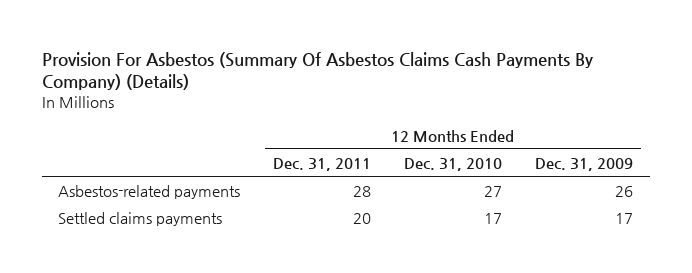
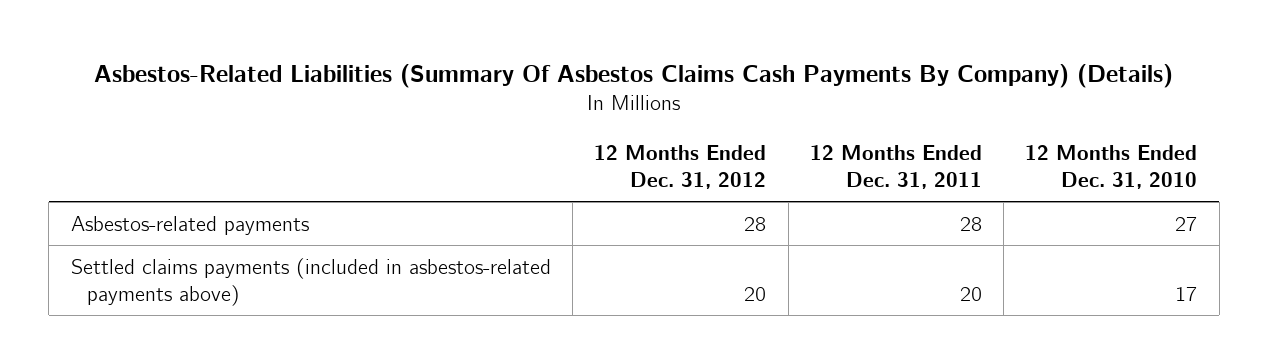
[41,51,593,91] Provision For Asbestos (Summary Of Asbestos Claims Cash Payments By Company) (Details) -> [94,63,1174,88] Asbestos-Related Liabilities (Summary Of Asbestos Claims Cash Payments By Company) (Details)
[535,157,634,171] Dec. 31, 2009 -> none
none -> [594,144,767,189] 12 Months Ended Dec. 31, 2012
[58,211,223,226] Settled claims payments -> [70,257,551,306] Settled claims payments (included in asbestos-related payments above)

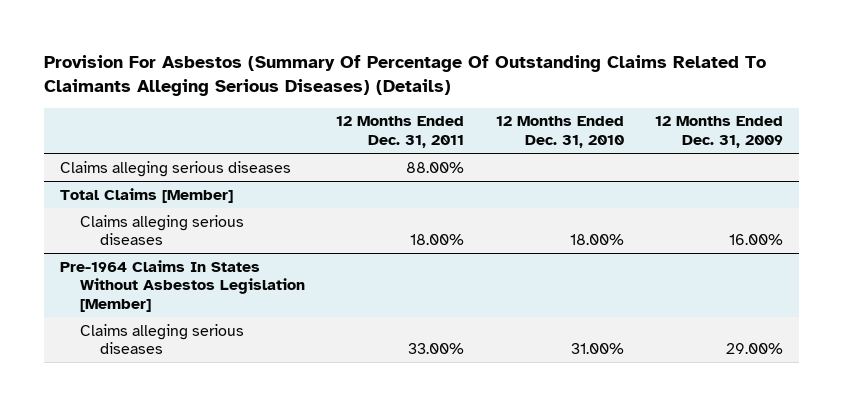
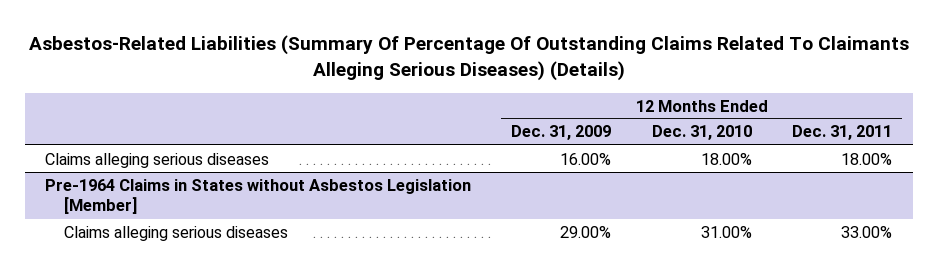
[43,55,766,97] Provision For Asbestos (Summary Of Percentage Of Outstanding Claims Related To Claimants Alleging Serious Diseases) (Details) -> [28,35,909,82] Asbestos-Related Liabilities (Summary Of Percentage Of Outstanding Claims Related To Claimants Alleging Serious Diseases) (Details)
[59,160,291,177] Claims alleging serious diseases -> none
[59,187,233,203] Total Claims [Member] -> none
[59,259,306,312] Pre-1964 Claims In States Without Asbestos Legislation [Member] -> [44,178,471,215] Pre-1964 Claims in States without Asbestos Legislation [Member]

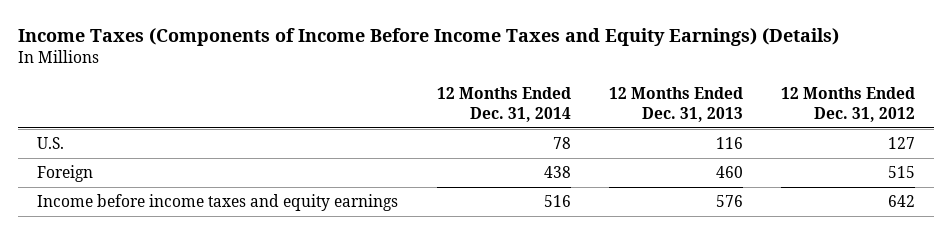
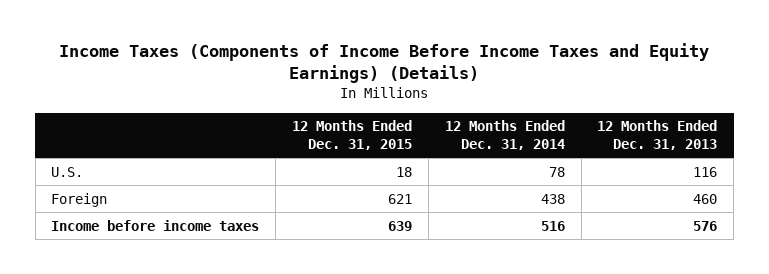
[781,87,916,122] 12 Months Ended Dec. 31, 2012 -> none
none -> [292,120,413,151] 12 Months Ended Dec. 31, 2015
[37,194,399,212] Income before income taxes and equity earnings -> [51,219,260,231] Income before income taxes

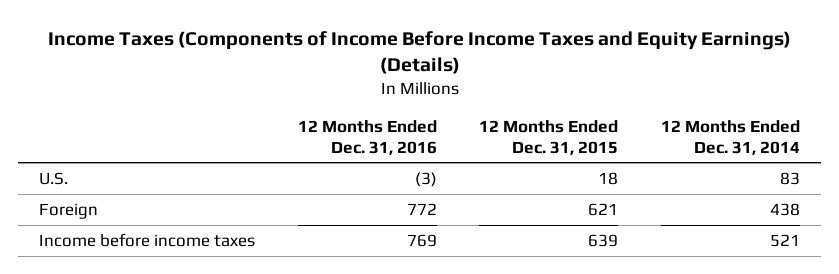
[597,120,718,151] 12 Months Ended Dec. 31, 2013 -> none
none -> [297,119,437,155] 12 Months Ended Dec. 31, 2016
[548,166,565,177] 78 -> [779,171,800,185] 83
[540,220,565,231] 516 -> [769,233,800,247] 521

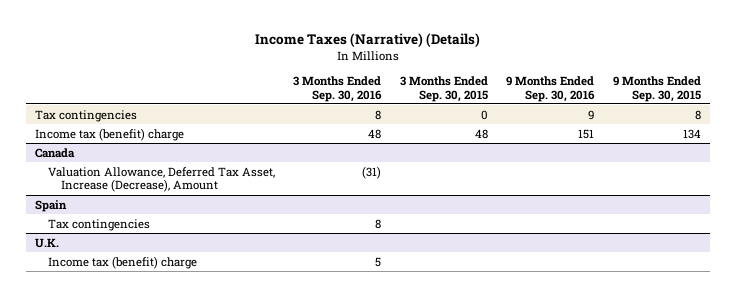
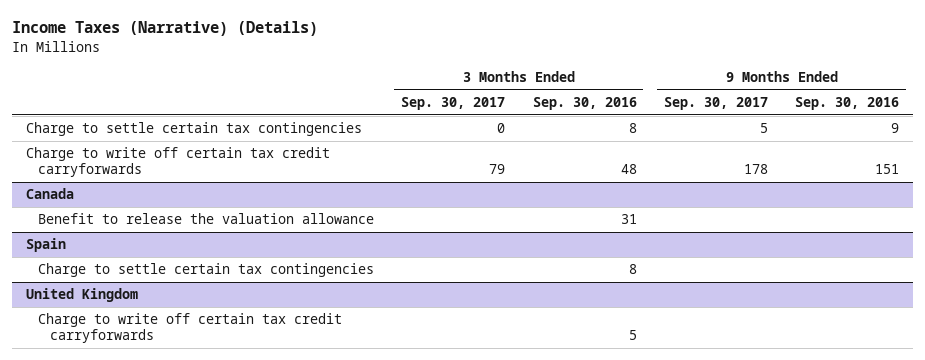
[399,75,488,102] 3 Months Ended Sep. 30, 2015 -> none
[612,75,701,102] 9 Months Ended Sep. 30, 2015 -> none
none -> [401,97,506,111] Sep. 30, 2017
none -> [663,97,768,111] Sep. 30, 2017
[35,109,138,122] Tax contingencies -> [25,122,362,137] Charge to settle certain tax contingencies
[35,127,185,141] Income tax (benefit) charge -> [25,147,330,178] Charge to write off certain tax credit carryforwards
[47,166,275,193] Valuation Allowance, Deferred Tax Asset, Increase (Decrease), Amount -> none
none -> [37,213,374,225] Benefit to release the valuation allowance
[47,218,150,231] Tax contingencies -> [37,263,374,278] Charge to settle certain tax contingencies
[35,237,60,248] U.K. -> [25,288,138,303] United Kingdom
[47,255,197,269] Income tax (benefit) charge -> [37,313,342,344] Charge to write off certain tax credit carryforwards

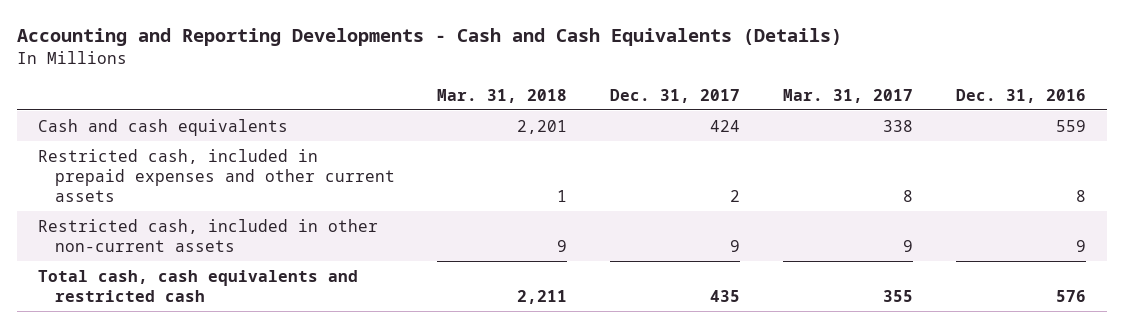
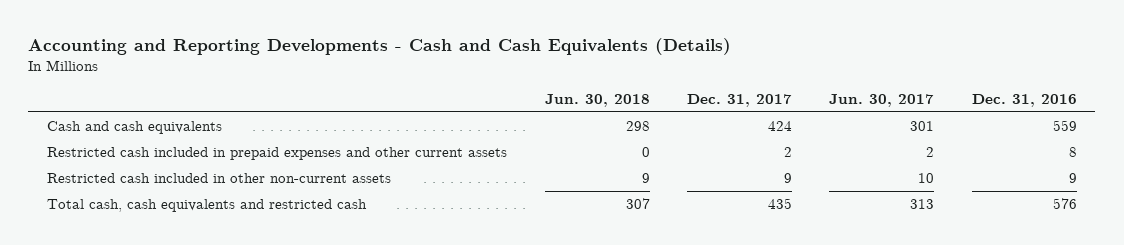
[437,88,568,103] Mar. 31, 2018 -> none
[783,88,914,103] Mar. 31, 2017 -> none
none -> [544,93,650,107] Jun. 30, 2018
none -> [829,93,935,107] Jun. 30, 2017
[37,148,395,202] Restricted cash, included in prepaid expenses and other current assets -> [47,147,508,161] Restricted cash included in prepaid expenses and other current assets
[37,218,378,252] Restricted cash, included in other non-current assets -> [47,173,392,184] Restricted cash included in other non-current assets

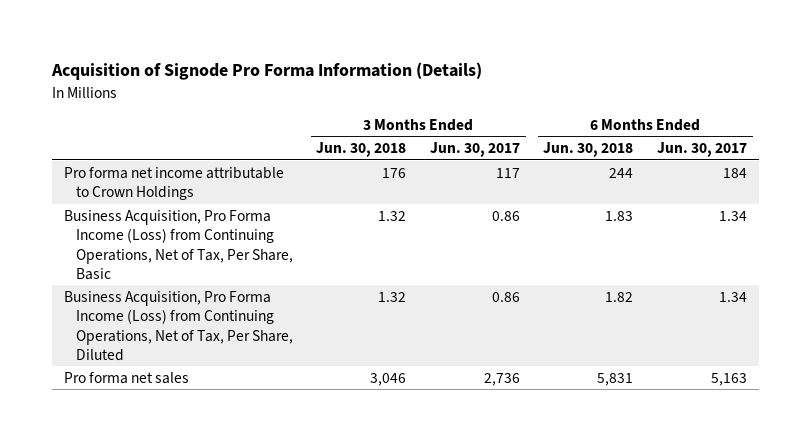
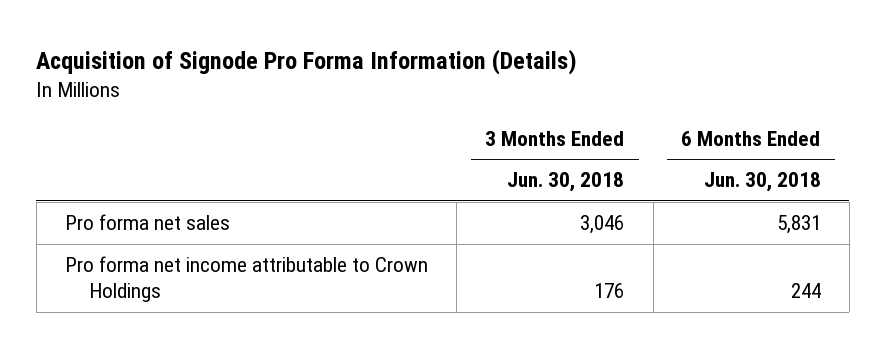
[429,142,520,158] Jun. 30, 2017 -> none
[656,142,747,158] Jun. 30, 2017 -> none
[63,209,293,280] Business Acquisition, Pro Forma Income (Loss) from Continuing Operations, Net of Tax, Per Share, Basic -> none
[63,290,293,361] Business Acquisition, Pro Forma Income (Loss) from Continuing Operations, Net of Tax, Per Share, Diluted -> none
[63,166,284,201] Pro forma net income attributable to Crown Holdings -> [65,256,429,303] Pro forma net income attributable to Crown Holdings

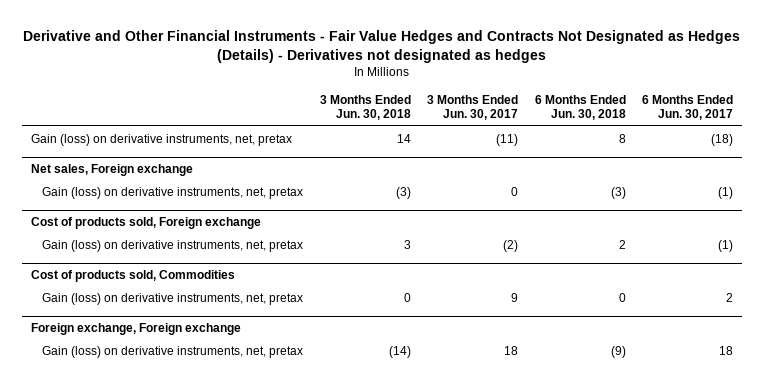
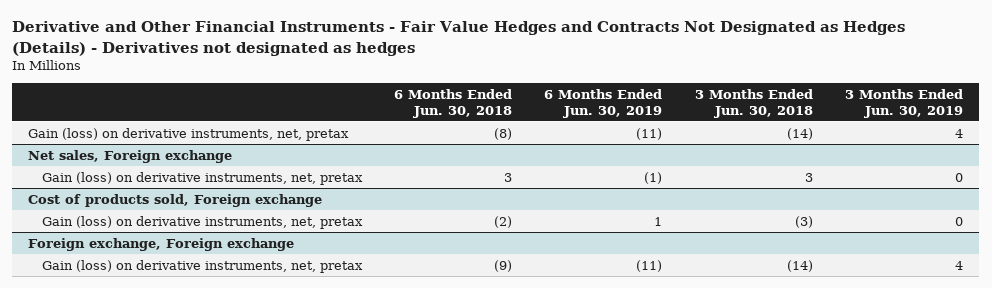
[427,94,519,121] 3 Months Ended Jun. 30, 2017 -> none
[642,94,734,121] 6 Months Ended Jun. 30, 2017 -> none
none -> [544,88,663,118] 6 Months Ended Jun. 30, 2019
none -> [845,88,964,118] 3 Months Ended Jun. 30, 2019
[396,133,411,143] 14 -> [786,127,813,140] (14)
[618,133,626,143] 8 -> [494,127,513,140] (8)
[395,186,411,199] (3) -> [804,172,813,182] 3
[610,186,626,199] (3) -> [504,172,513,182] 3
[30,269,235,282] Cost of products sold, Commodities -> none
[42,292,304,305] Gain (loss) on derivative instruments, net, pretax -> none
[403,239,411,249] 3 -> [794,215,813,228] (3)
[618,239,626,249] 2 -> [494,215,513,228] (2)

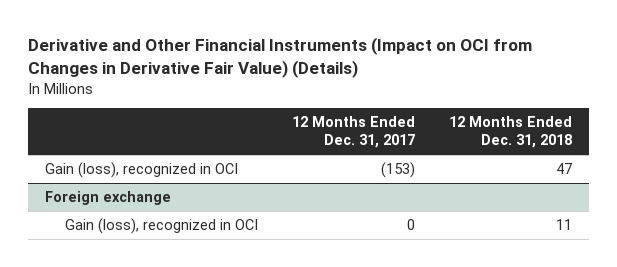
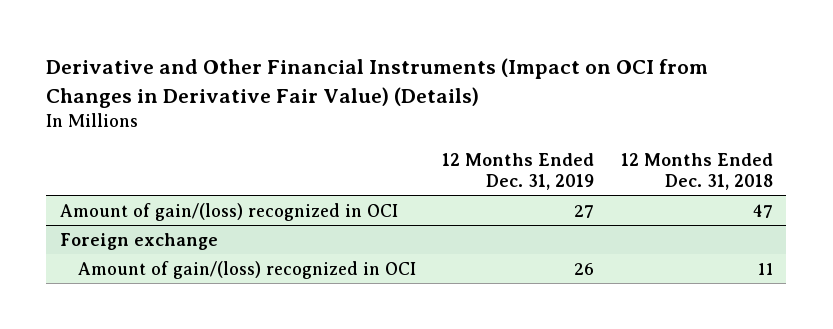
[292,116,416,149] 12 Months Ended Dec. 31, 2017 -> none
none -> [442,153,595,191] 12 Months Ended Dec. 31, 2019
[45,162,239,179] Gain (loss), recognized in OCI -> [59,202,398,221] Amount of gain/(loss) recognized in OCI
[65,218,259,235] Gain (loss), recognized in OCI -> [77,260,416,279] Amount of gain/(loss) recognized in OCI

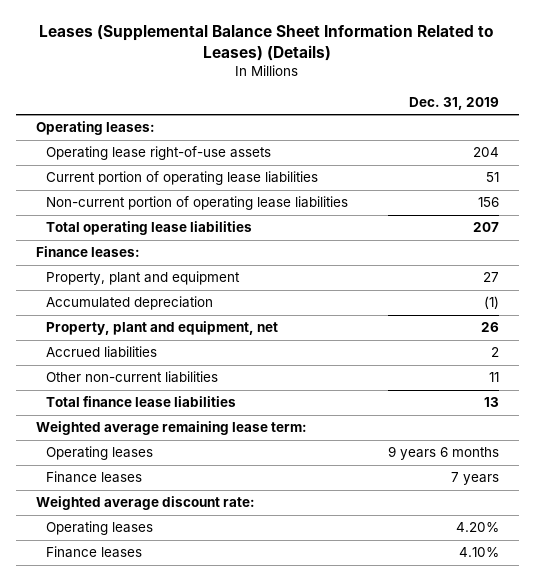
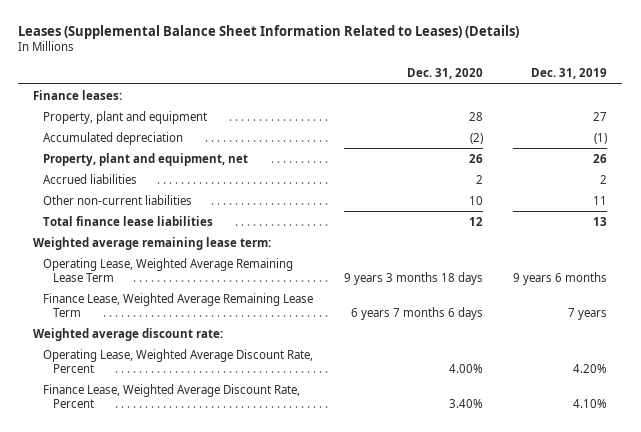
none -> [406,68,483,80] Dec. 31, 2020
[35,121,155,136] Operating leases: -> none
[46,146,272,161] Operating lease right-of-use assets -> none
[46,171,319,186] Current portion of operating lease liabilities -> none
[46,196,349,211] Non-current portion of operating lease liabilities -> none
[46,221,253,236] Total operating lease liabilities -> none
[46,446,154,461] Operating leases -> [43,257,294,282] Operating Lease, Weighted Average Remaining Lease Term
[46,471,143,484] Finance leases -> [43,292,314,317] Finance Lease, Weighted Average Remaining Lease Term
[46,521,154,536] Operating leases -> [43,348,314,373] Operating Lease, Weighted Average Discount Rate, Percent
[46,546,143,559] Finance leases -> [43,383,301,408] Finance Lease, Weighted Average Discount Rate, Percent

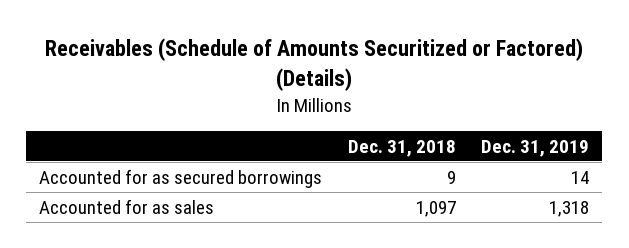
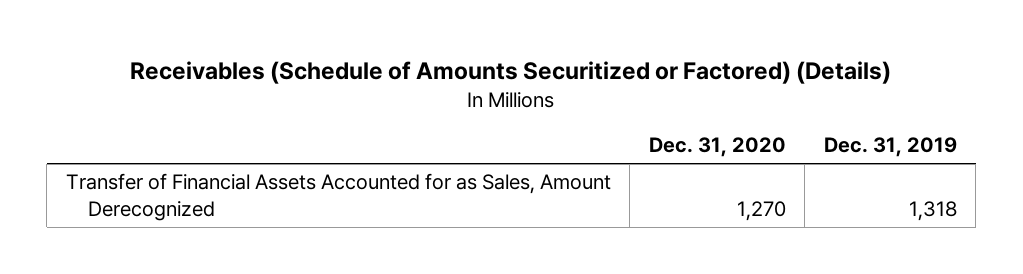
[347,139,456,157] Dec. 31, 2018 -> none
none -> [648,137,786,158] Dec. 31, 2020
[39,168,323,188] Accounted for as secured borrowings -> none
[39,198,215,214] Accounted for as sales -> [65,173,611,221] Transfer of Financial Assets Accounted for as Sales, Amount Derecognized

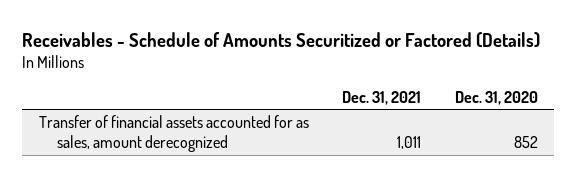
[130,60,892,84] Receivables (Schedule of Amounts Securitized or Factored) (Details) -> [22,31,541,48] Receivables - Schedule of Amounts Securitized or Factored (Details)
[823,137,957,158] Dec. 31, 2019 -> none
none -> [342,90,422,105] Dec. 31, 2021
[65,173,611,221] Transfer of Financial Assets Accounted for as Sales, Amount Derecognized -> [38,115,309,153] Transfer of financial assets accounted for as sales, amount derecognized
[736,200,786,221] 1,270 -> [513,136,538,149] 852

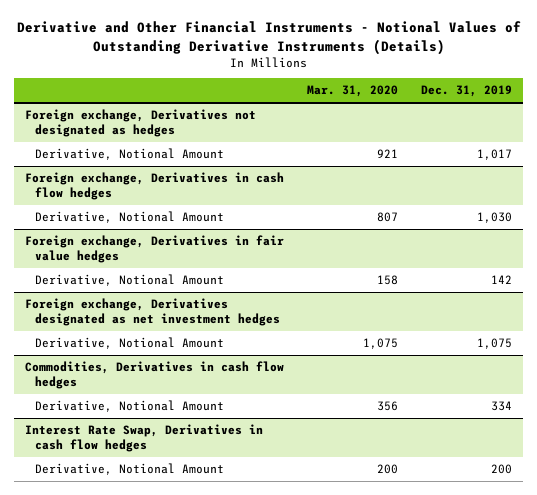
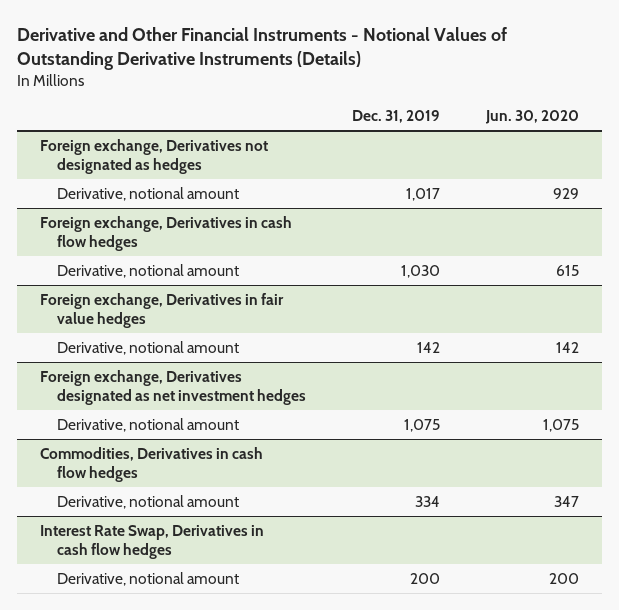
[307,85,399,98] Mar. 31, 2020 -> none
none -> [485,110,580,125] Jun. 30, 2020
[34,147,224,160] Derivative, Notional Amount -> [57,186,240,201] Derivative, notional amount
[34,210,224,223] Derivative, Notional Amount -> [57,263,240,278] Derivative, notional amount
[34,273,224,286] Derivative, Notional Amount -> [57,340,240,355] Derivative, notional amount
[34,336,224,349] Derivative, Notional Amount -> [57,417,240,432] Derivative, notional amount
[34,399,224,412] Derivative, Notional Amount -> [57,494,240,509] Derivative, notional amount
[34,462,224,475] Derivative, Notional Amount -> [57,571,240,586] Derivative, notional amount

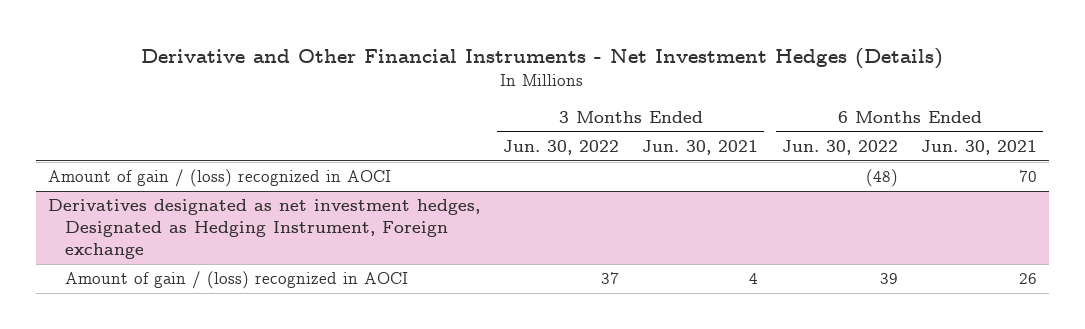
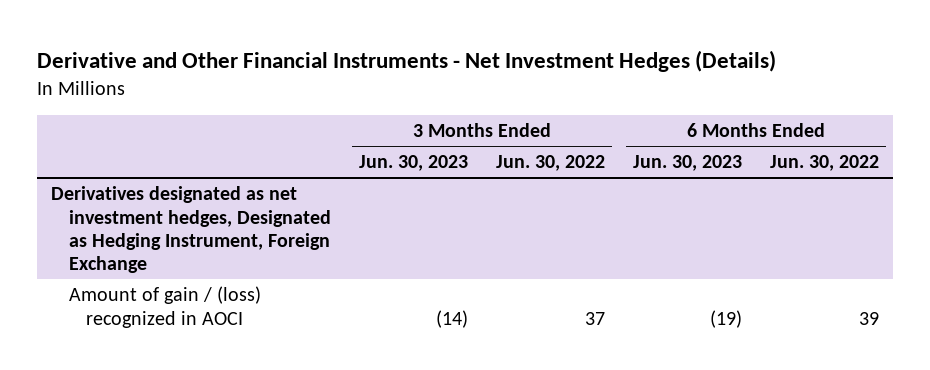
[642,140,759,156] Jun. 30, 2021 -> none
[921,140,1038,156] Jun. 30, 2021 -> none
none -> [358,155,468,172] Jun. 30, 2023
none -> [633,155,743,172] Jun. 30, 2023
[47,169,391,188] Amount of gain / (loss) recognized in AOCI -> none
[47,199,480,260] Derivatives designated as net investment hedges, Designated as Hedging Instrument, Foreign exchange -> [50,186,331,274] Derivatives designated as net investment hedges, Designated as Hedging Instrument, Foreign Exchange

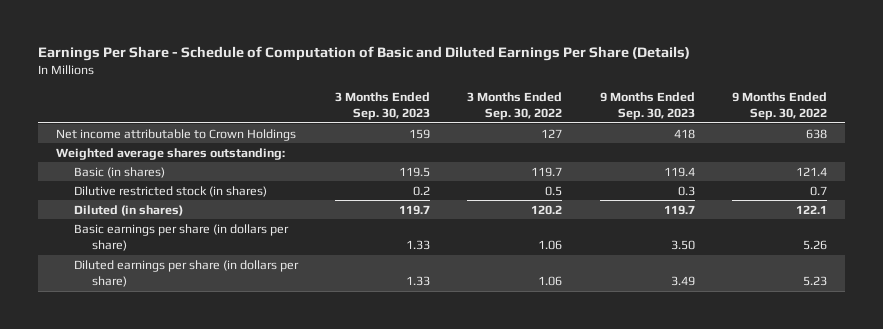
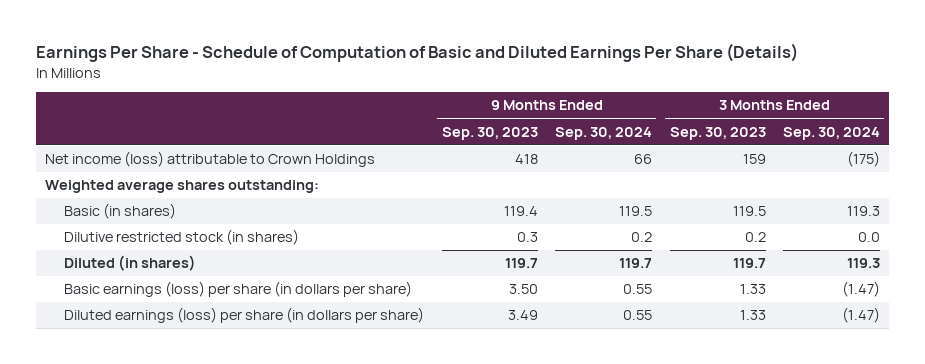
[467,91,563,120] 3 Months Ended Sep. 30, 2022 -> none
[731,91,827,120] 9 Months Ended Sep. 30, 2022 -> none
none -> [555,126,653,140] Sep. 30, 2024
none -> [783,126,881,140] Sep. 30, 2024
[56,128,297,141] Net income attributable to Crown Holdings -> [45,151,376,168] Net income (loss) attributable to Crown Holdings
[73,223,289,252] Basic earnings per share (in dollars per share) -> [64,281,413,298] Basic earnings (loss) per share (in dollars per share)
[73,259,299,288] Diluted earnings per share (in dollars per share) -> [64,307,425,324] Diluted earnings (loss) per share (in dollars per share)

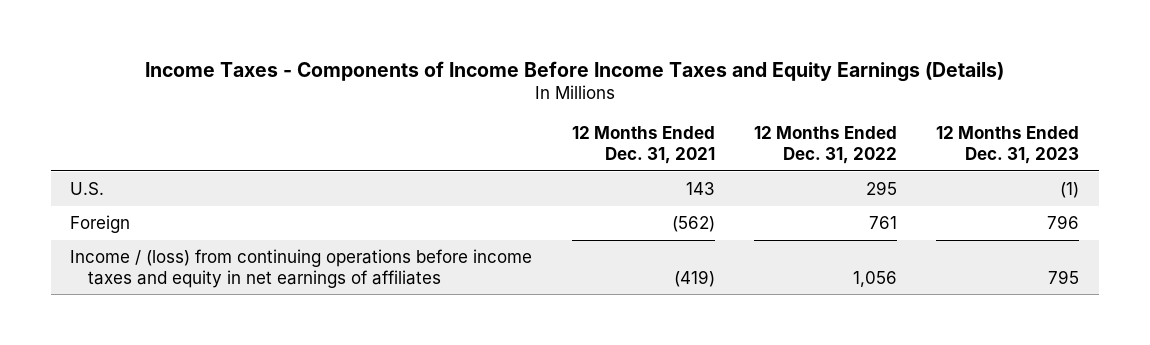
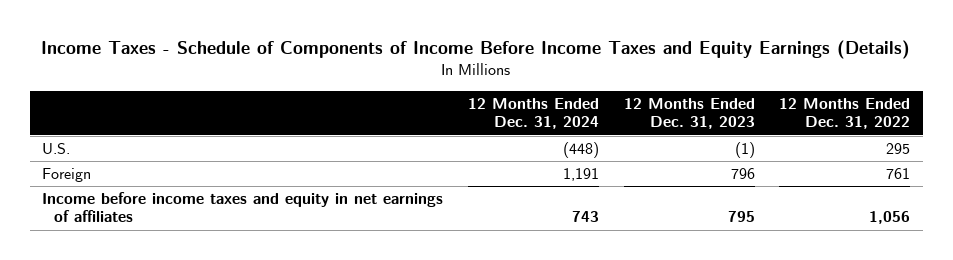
[144,60,1004,82] Income Taxes - Components of Income Before Income Taxes and Equity Earnings (Details) -> [41,40,911,60] Income Taxes - Schedule of Components of Income Before Income Taxes and Equity Earnings (Details)
[571,126,715,164] 12 Months Ended Dec. 31, 2021 -> none
none -> [467,98,599,130] 12 Months Ended Dec. 31, 2024
[70,249,533,288] Income / (loss) from continuing operations before income taxes and equity in net earnings of affiliates -> [42,192,444,223] Income before income taxes and equity in net earnings of affiliates

